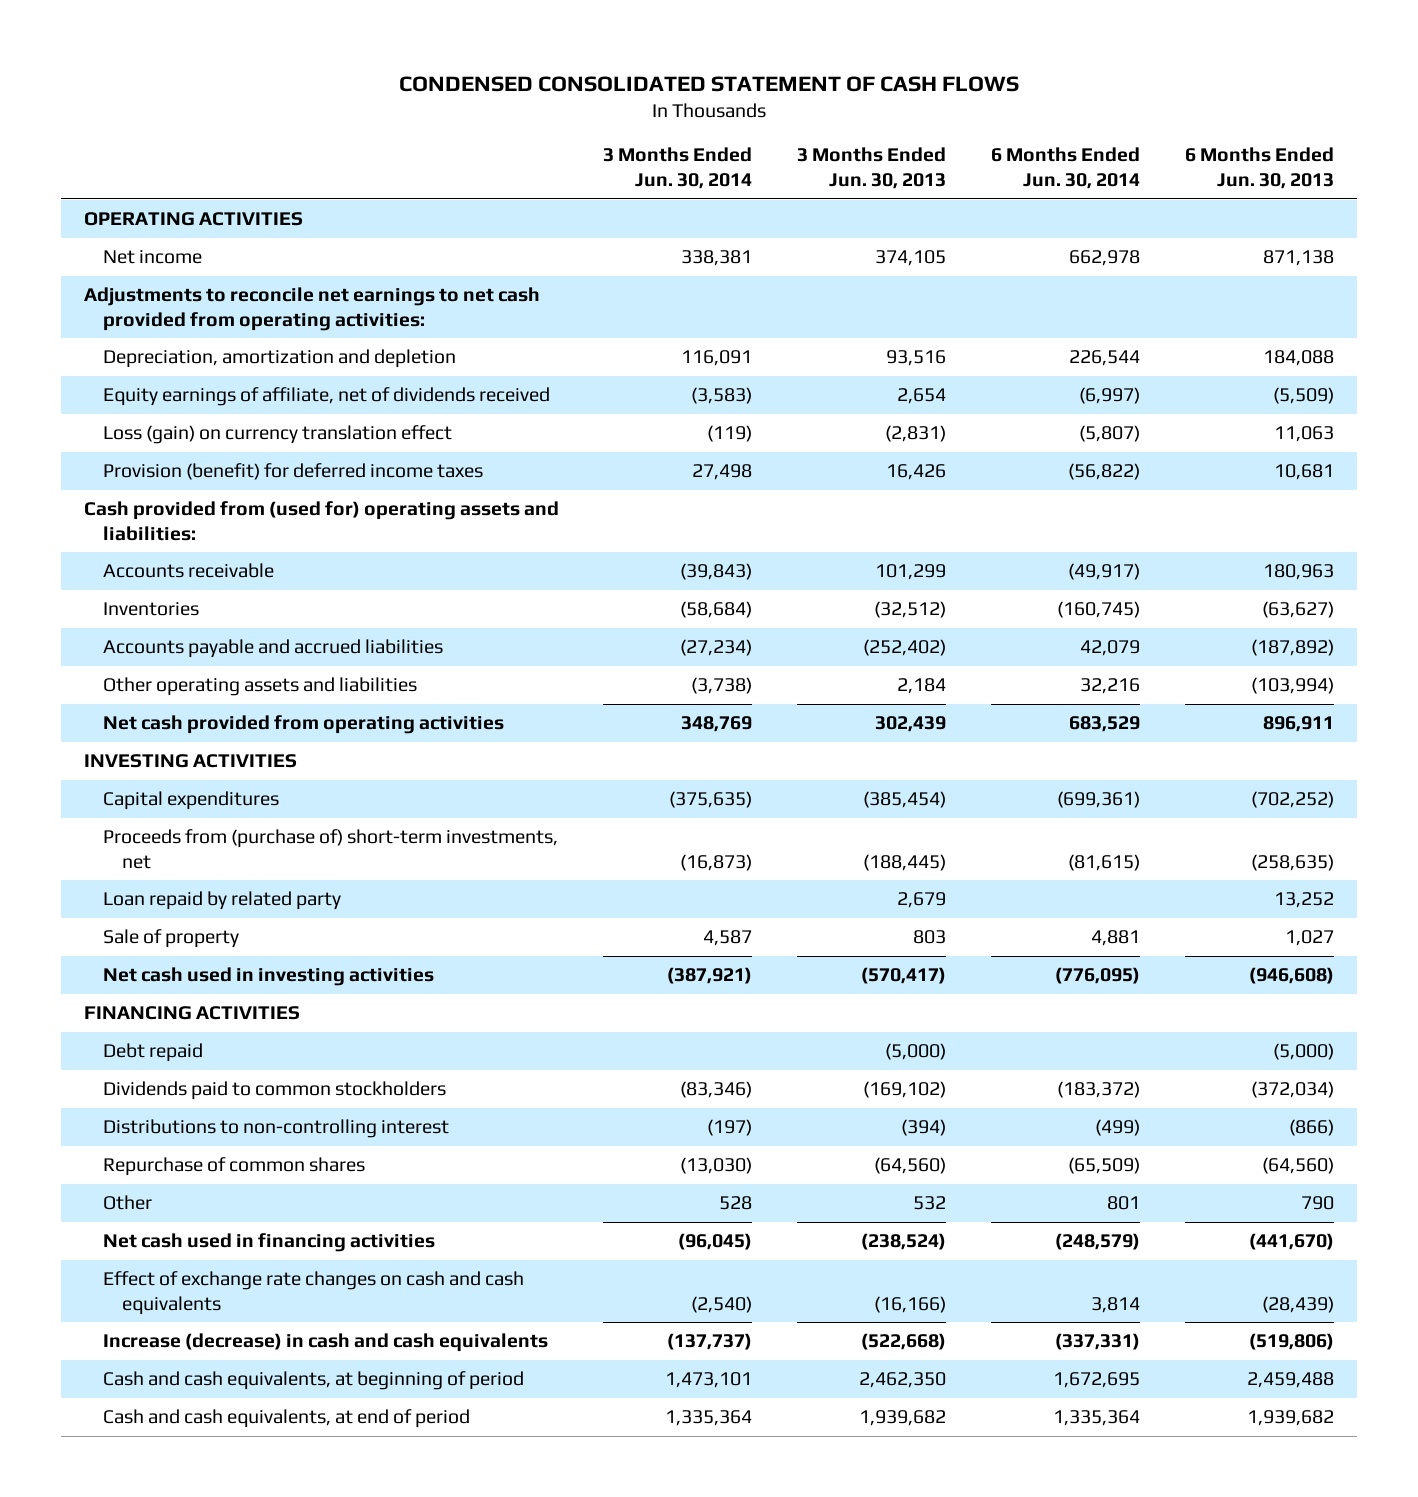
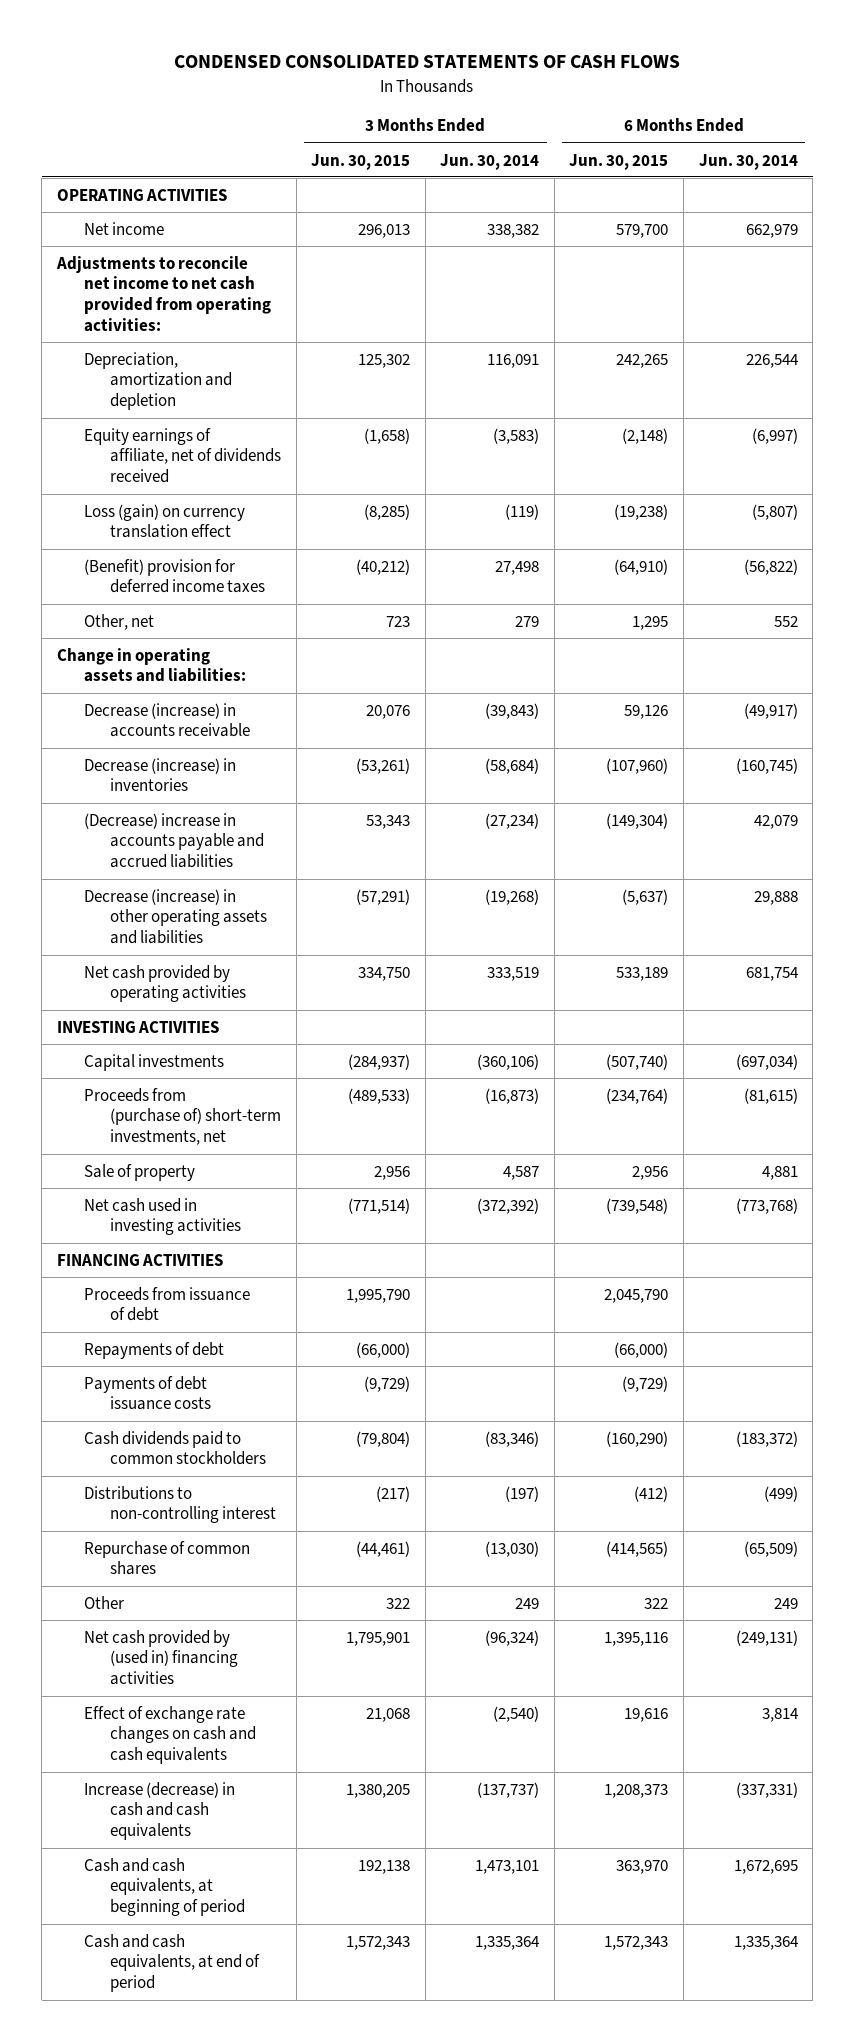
[398,75,1019,92] CONDENSED CONSOLIDATED STATEMENT OF CASH FLOWS -> [174,55,681,69] CONDENSED CONSOLIDATED STATEMENTS OF CASH FLOWS
[797,147,947,190] 3 Months Ended Jun. 30, 2013 -> none
[1185,147,1335,190] 6 Months Ended Jun. 30, 2013 -> none
none -> [311,153,411,170] Jun. 30, 2015
none -> [569,153,669,170] Jun. 30, 2015
[681,250,753,267] 338,381 -> [487,223,540,238] 338,382
[1069,250,1141,267] 662,978 -> [745,223,798,238] 662,979
[83,287,540,331] Adjustments to reconcile net earnings to net cash provided from operating activities: -> [55,255,271,332] Adjustments to reconcile net income to net cash provided from operating activities:
[102,463,483,481] Provision (benefit) for deferred income taxes -> [83,558,266,594] (Benefit) provision for deferred income taxes
none -> [83,613,154,630] Other, net
[83,501,559,541] Cash provided from (used for) operating assets and liabilities: -> [56,647,246,683] Change in operating assets and liabilities:
[102,563,274,579] Accounts receivable -> [83,702,251,738] Decrease (increase) in accounts receivable
[102,602,199,617] Inventories -> [83,757,236,792] Decrease (increase) in inventories
[102,639,443,659] Accounts payable and accrued liabilities -> [83,812,265,869] (Decrease) increase in accounts payable and accrued liabilities
[102,677,417,697] Other operating assets and liabilities -> [83,888,268,945] Decrease (increase) in other operating assets and liabilities
[691,677,753,695] (3,738) -> [485,888,540,905] (19,268)
[1080,678,1141,695] 32,216 -> [753,890,798,905] 29,888
[102,715,504,735] Net cash provided from operating activities -> [83,964,247,1003] Net cash provided by operating activities
[681,716,753,733] 348,769 -> [487,966,540,981] 333,519
[1069,716,1141,733] 683,529 -> [745,966,798,981] 681,754
[102,791,279,811] Capital expenditures -> [83,1053,224,1071] Capital investments
[669,791,753,809] (375,635) -> [477,1053,540,1070] (360,106)
[1057,791,1141,809] (699,361) -> [735,1053,798,1070] (697,034)
[102,891,341,911] Loan repaid by related party -> none
[667,967,753,985] (387,921) -> [477,1197,540,1214] (372,392)
[1055,967,1141,985] (776,095) -> [735,1197,798,1214] (773,768)
none -> [83,1286,250,1322] Proceeds from issuance of debt
[102,1043,203,1063] Debt repaid -> [83,1341,224,1359] Repayments of debt
none -> [83,1375,212,1411] Payments of debt issuance costs
[102,1081,446,1101] Dividends paid to common stockholders -> [83,1430,267,1466] Cash dividends paid to common stockholders
[719,1196,753,1211] 528 -> [515,1597,540,1609] 249
[1107,1196,1141,1211] 801 -> [773,1597,798,1609] 249
[102,1233,435,1253] Net cash used in financing activities -> [83,1629,239,1686] Net cash provided by (used in) financing activities
[678,1233,753,1251] (96,045) -> [485,1629,540,1646] (96,324)
[1055,1233,1141,1251] (248,579) -> [735,1629,798,1646] (249,131)

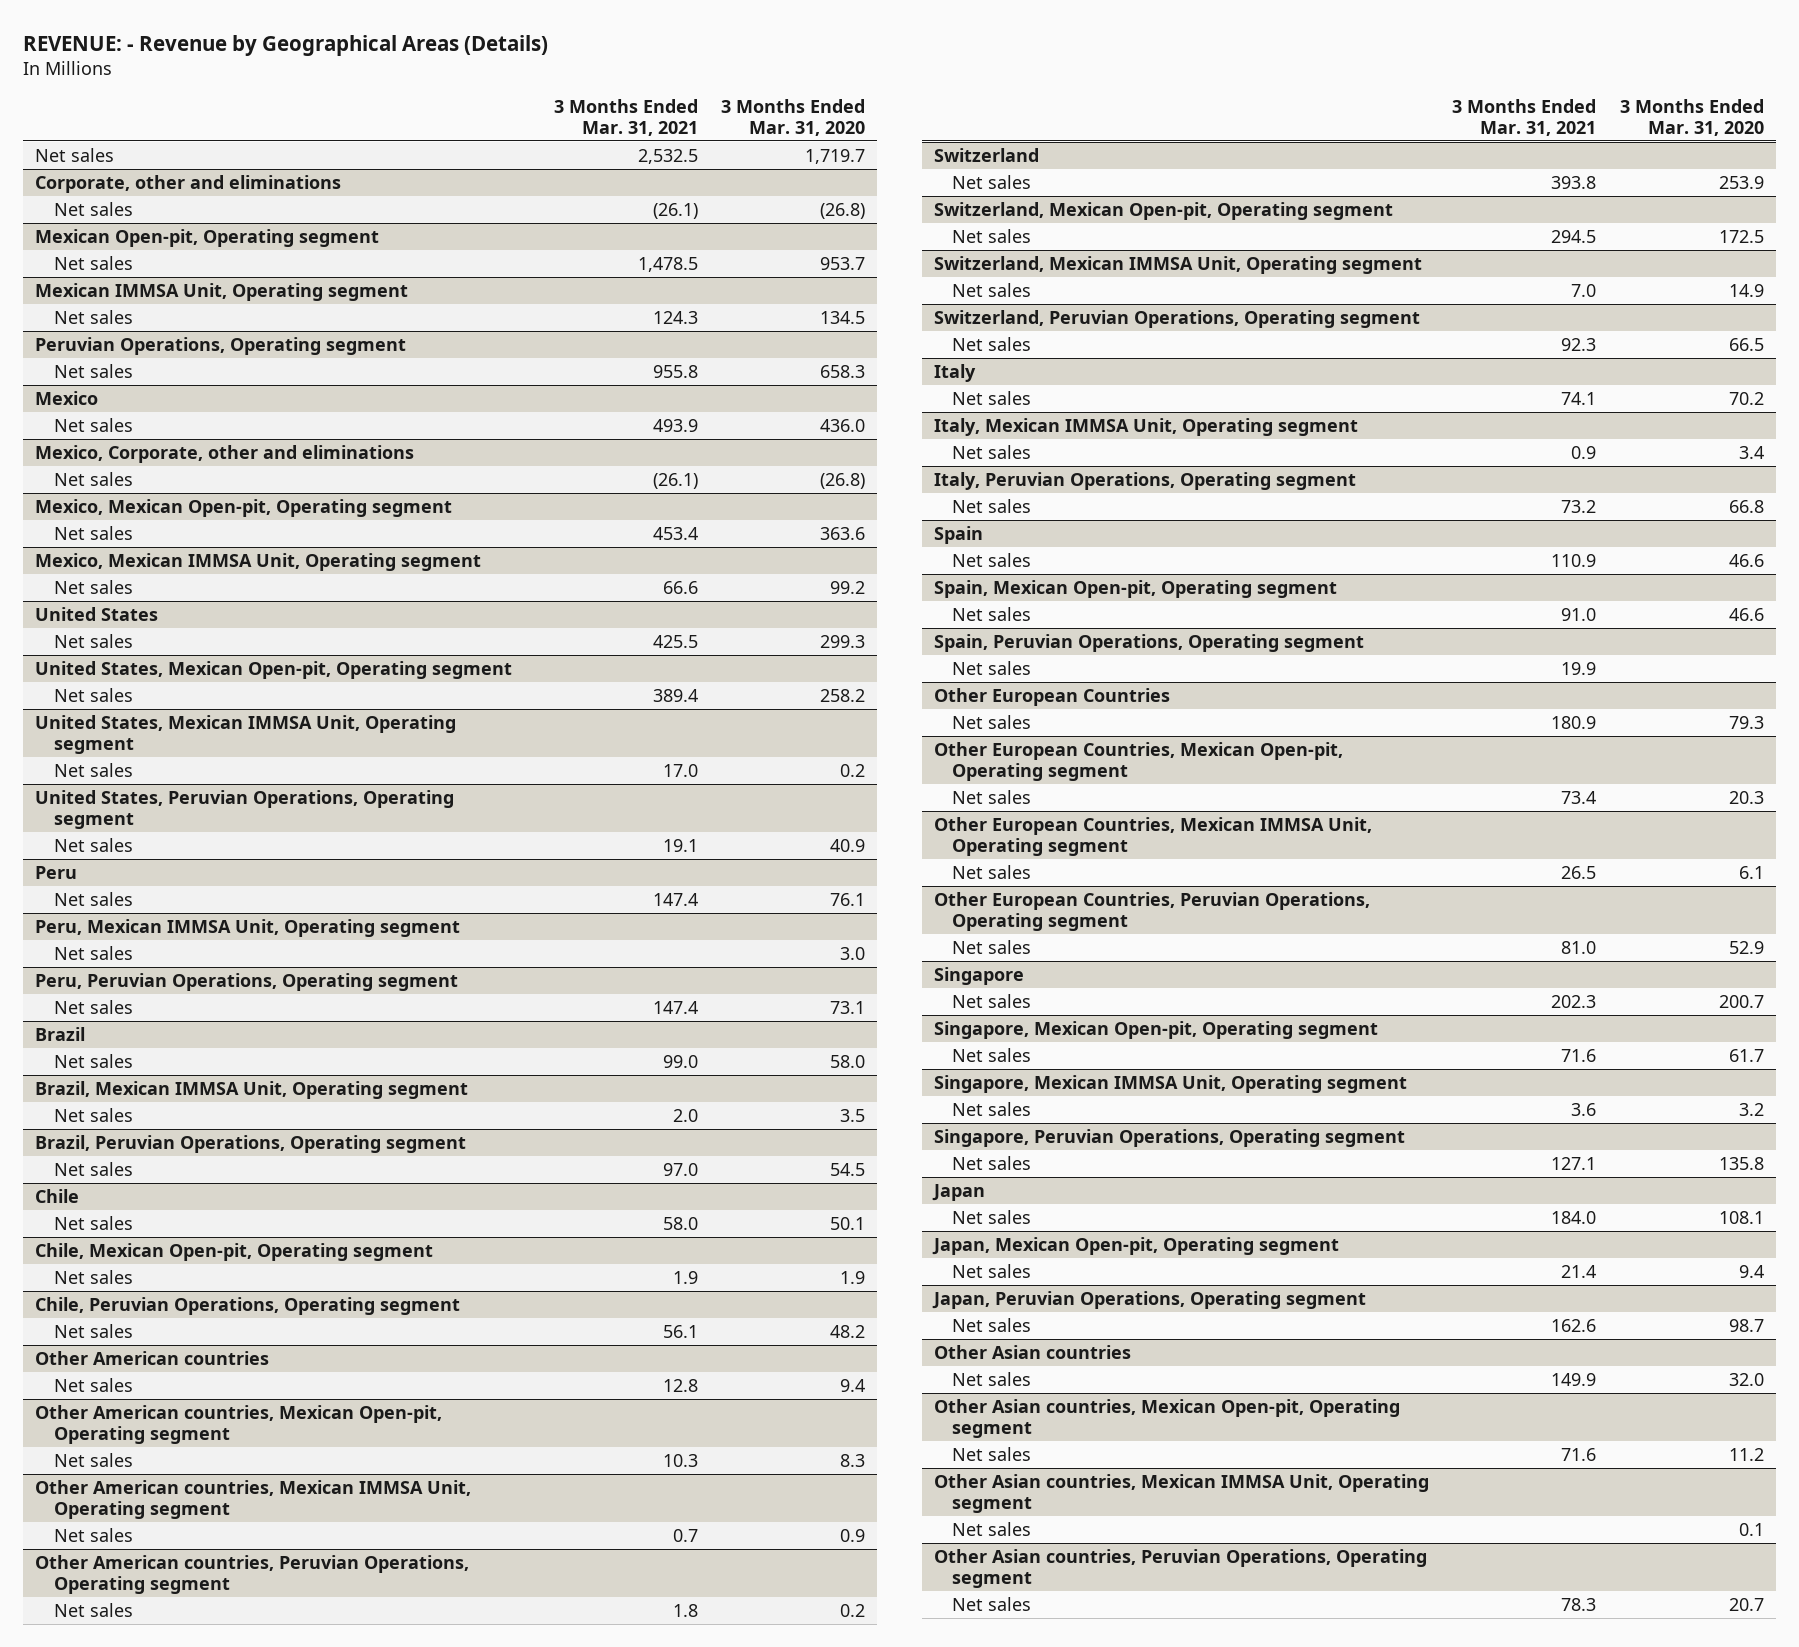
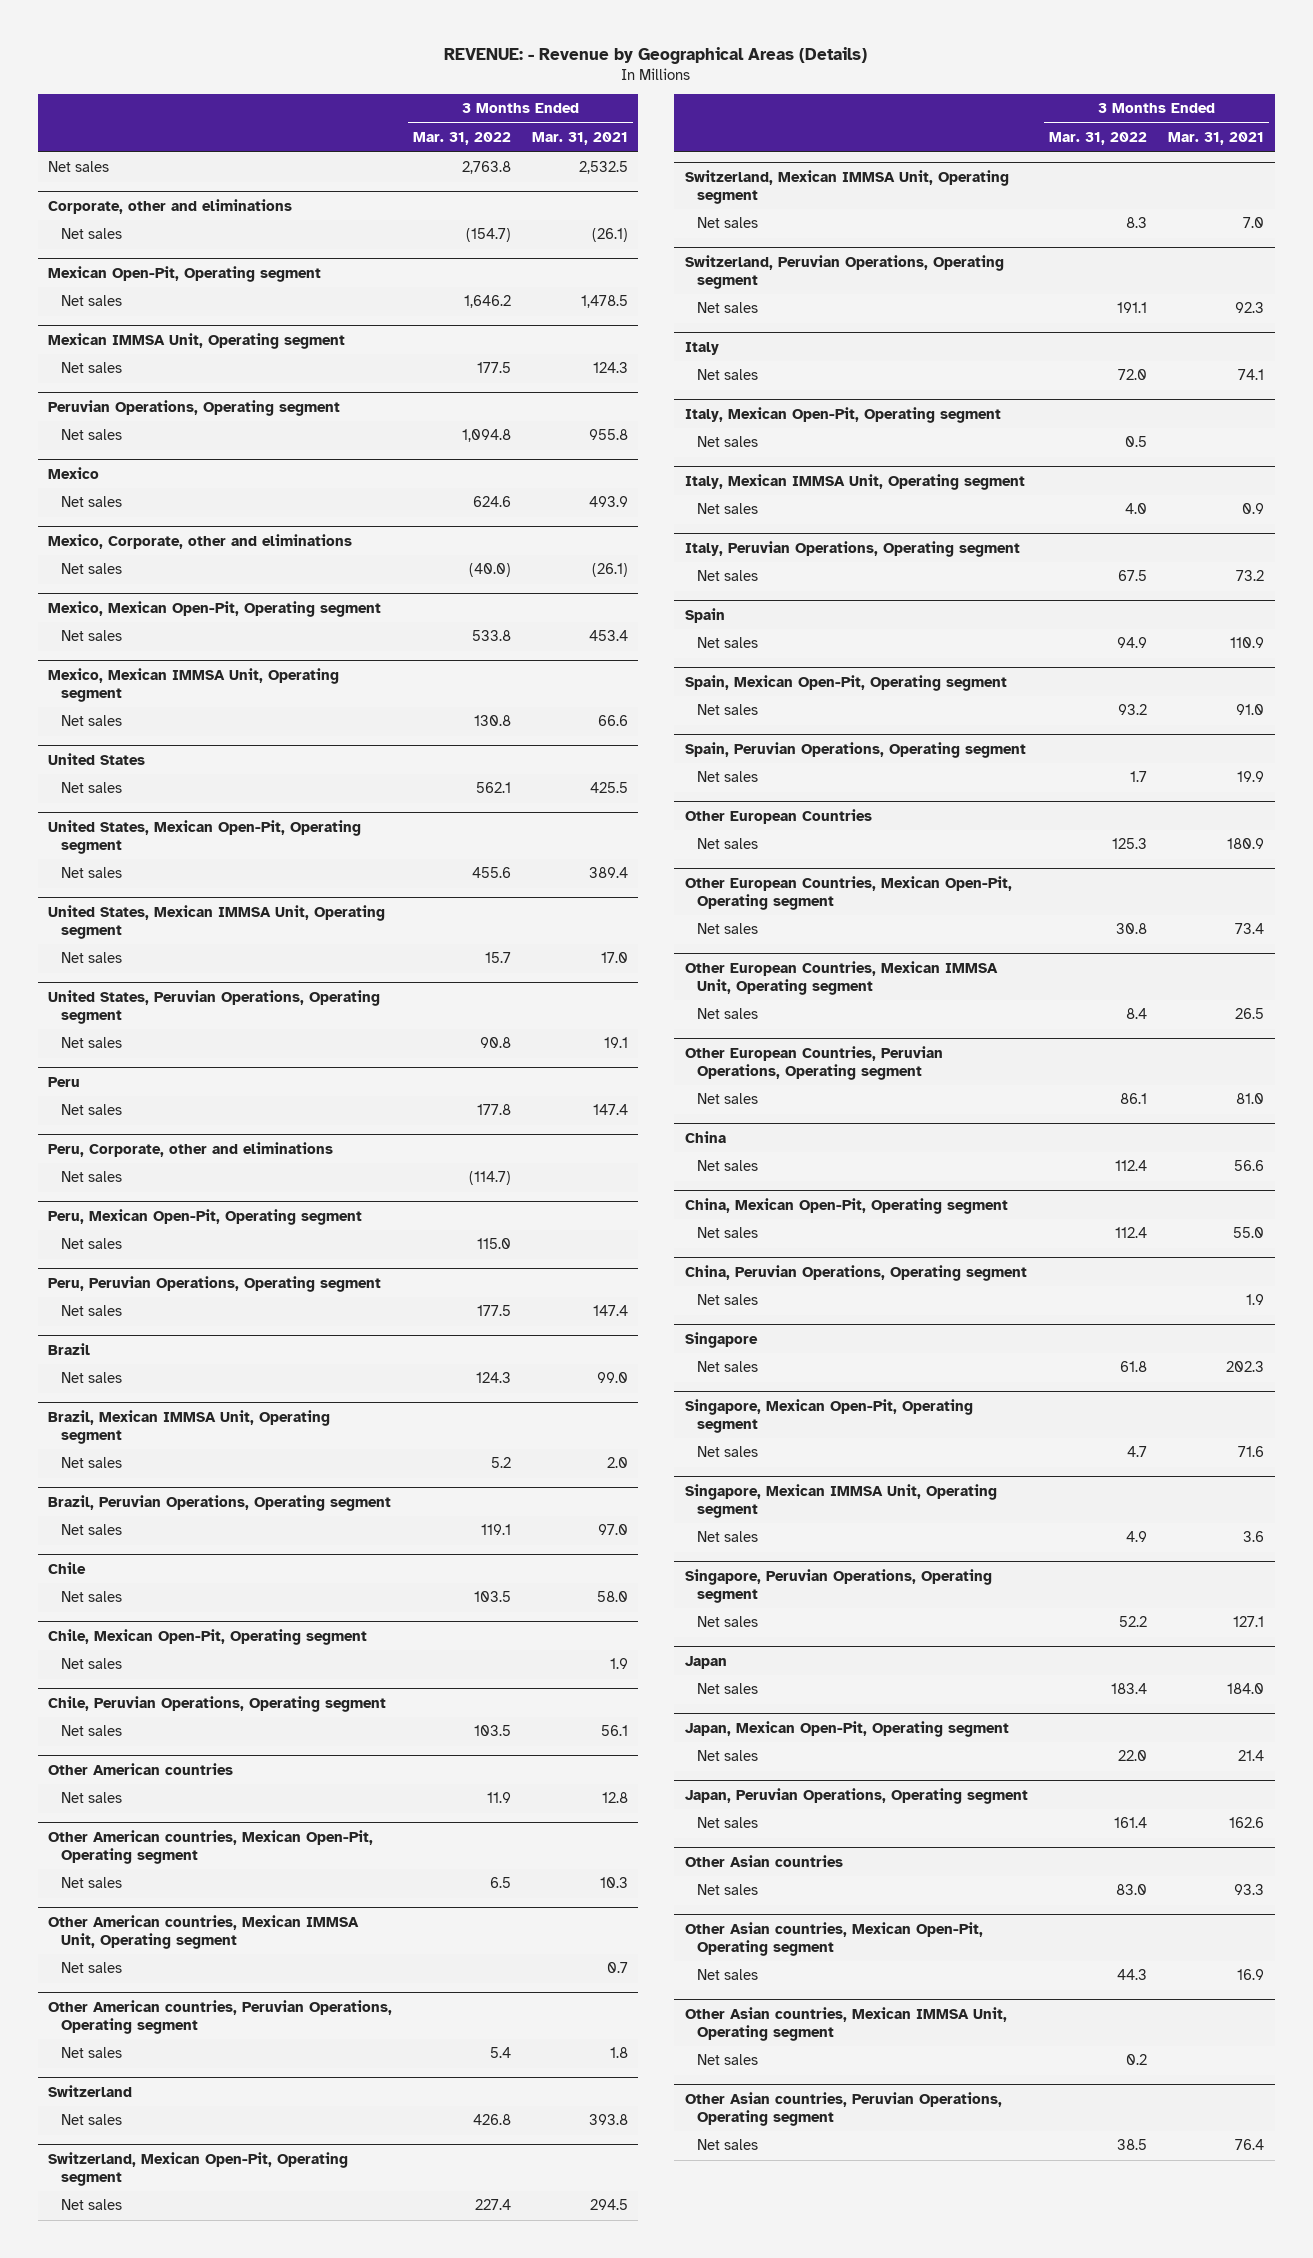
[721,98,866,136] 3 Months Ended Mar. 31, 2020 -> none
none -> [413,132,512,146] Mar. 31, 2022
[35,228,380,247] Mexican Open-pit, Operating segment -> [48,265,322,282] Mexican Open-Pit, Operating segment
[35,498,453,517] Mexico, Mexican Open-pit, Operating segment -> [48,600,382,617] Mexico, Mexican Open-Pit, Operating segment
[35,660,513,679] United States, Mexican Open-pit, Operating segment -> [48,819,362,854] United States, Mexican Open-Pit, Operating segment
[35,918,461,937] Peru, Mexican IMMSA Unit, Operating segment -> none
none -> [48,1141,334,1157] Peru, Corporate, other and eliminations
none -> [48,1208,363,1225] Peru, Mexican Open-Pit, Operating segment
none -> [60,1238,122,1250] Net sales
[35,1242,434,1261] Chile, Mexican Open-pit, Operating segment -> [48,1628,368,1645] Chile, Mexican Open-Pit, Operating segment
[35,1404,443,1444] Other American countries, Mexican Open-pit, Operating segment -> [48,1829,374,1864] Other American countries, Mexican Open-Pit, Operating segment
[933,201,1393,220] Switzerland, Mexican Open-pit, Operating segment -> [48,2151,349,2186] Switzerland, Mexican Open-Pit, Operating segment
none -> [684,406,1001,423] Italy, Mexican Open-Pit, Operating segment
none -> [697,436,759,448] Net sales
[933,579,1337,598] Spain, Mexican Open-pit, Operating segment -> [684,674,1007,691] Spain, Mexican Open-Pit, Operating segment
[933,741,1343,781] Other European Countries, Mexican Open-pit, Operating segment -> [684,875,1012,910] Other European Countries, Mexican Open-Pit, Operating segment
none -> [684,1130,726,1143] China
none -> [697,1160,759,1172] Net sales
none -> [684,1197,1008,1214] China, Mexican Open-Pit, Operating segment
none -> [697,1227,759,1239] Net sales
none -> [684,1264,1027,1281] China, Peruvian Operations, Operating segment
none -> [697,1294,759,1306] Net sales
[933,1020,1378,1039] Singapore, Mexican Open-pit, Operating segment -> [684,1398,973,1433] Singapore, Mexican Open-Pit, Operating segment
[931,1236,1339,1255] Japan, Mexican Open-pit, Operating segment -> [684,1720,1009,1737] Japan, Mexican Open-Pit, Operating segment
[1551,1372,1597,1386] 149.9 -> [1234,1884,1265,1896] 93.3
[933,1398,1400,1438] Other Asian countries, Mexican Open-pit, Operating segment -> [684,1921,983,1956] Other Asian countries, Mexican Open-Pit, Operating segment
[1561,1447,1597,1461] 71.6 -> [1237,1969,1265,1981] 16.9
[1561,1597,1597,1611] 78.3 -> [1235,2139,1265,2151] 76.4

